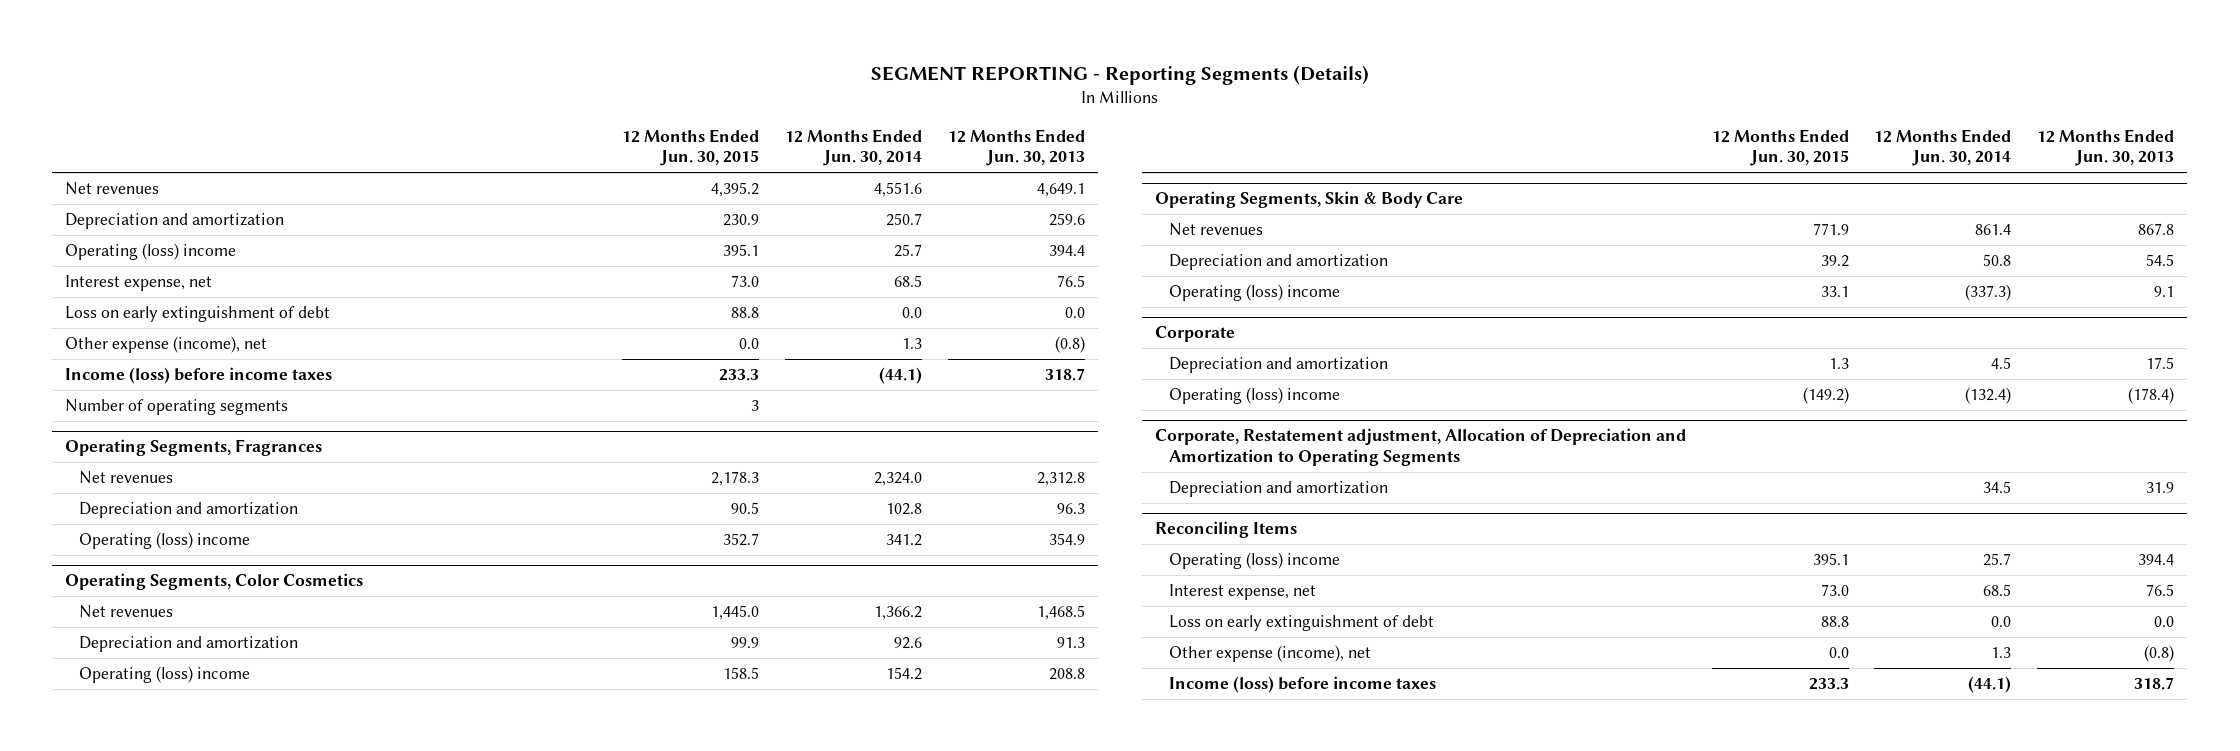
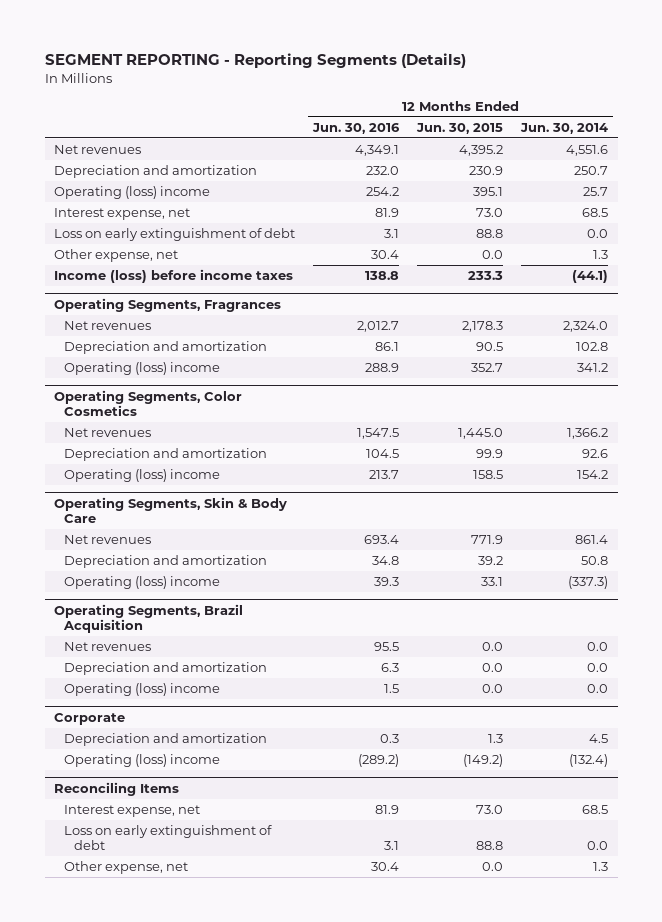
[948,128,1086,167] 12 Months Ended Jun. 30, 2013 -> none
none -> [311,122,400,134] Jun. 30, 2016
[65,336,268,354] Other expense (income), net -> [53,249,178,263] Other expense, net
[65,399,289,416] Number of operating segments -> none
none -> [53,603,243,634] Operating Segments, Brazil Acquisition
none -> [63,642,151,652] Net revenues
none -> [63,662,267,676] Depreciation and amortization
none -> [63,683,220,697] Operating (loss) income
[1154,428,1686,466] Corporate, Restatement adjustment, Allocation of Depreciation and Amortization to Operating Segments -> none
[1168,481,1388,498] Depreciation and amortization -> none
[1168,552,1340,570] Operating (loss) income -> none
[1168,676,1436,694] Income (loss) before income taxes -> none
[1168,645,1371,663] Other expense (income), net -> [63,861,188,875] Other expense, net

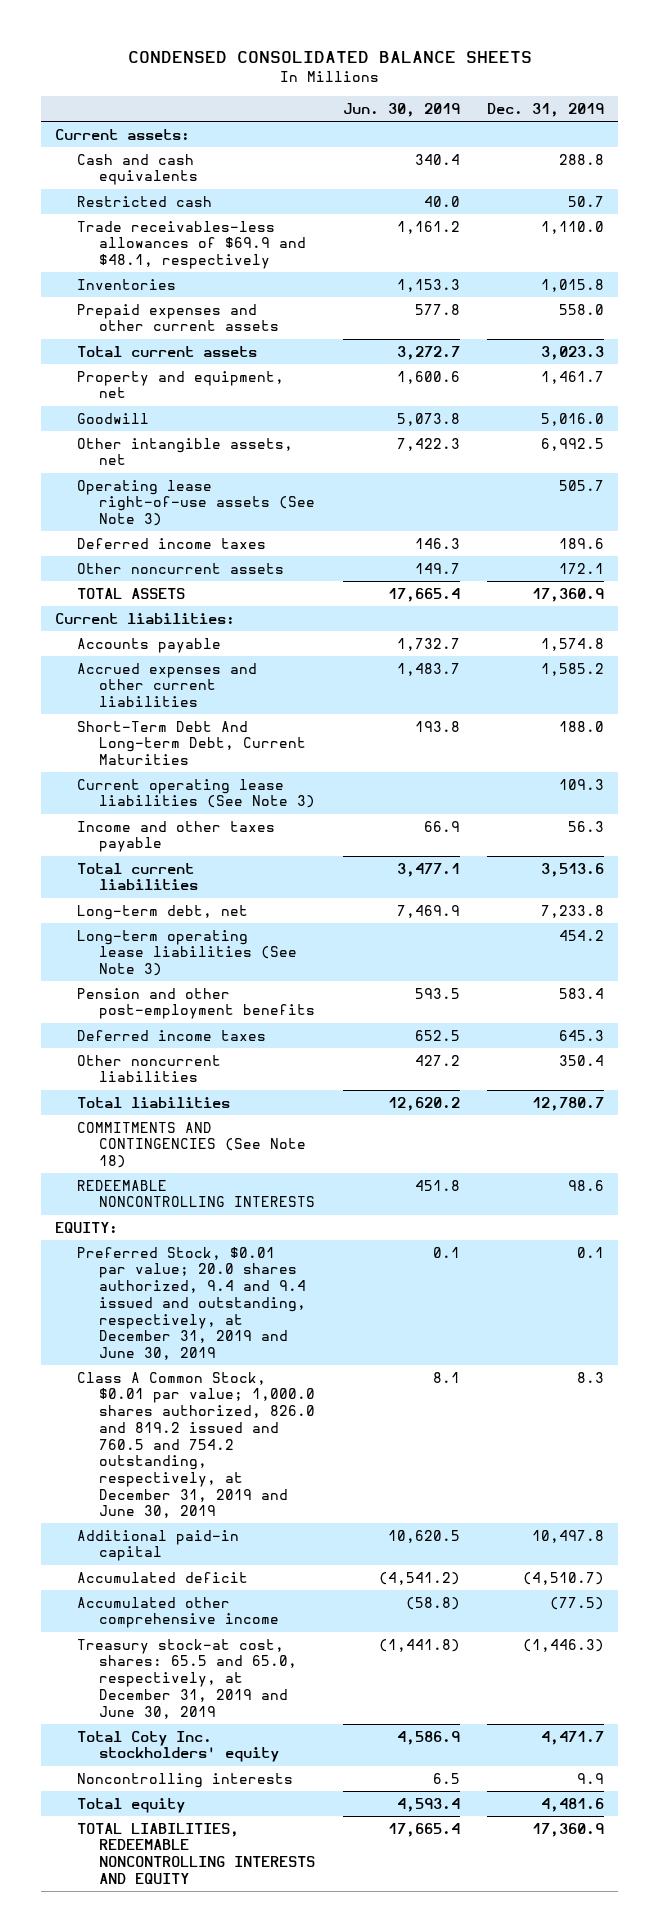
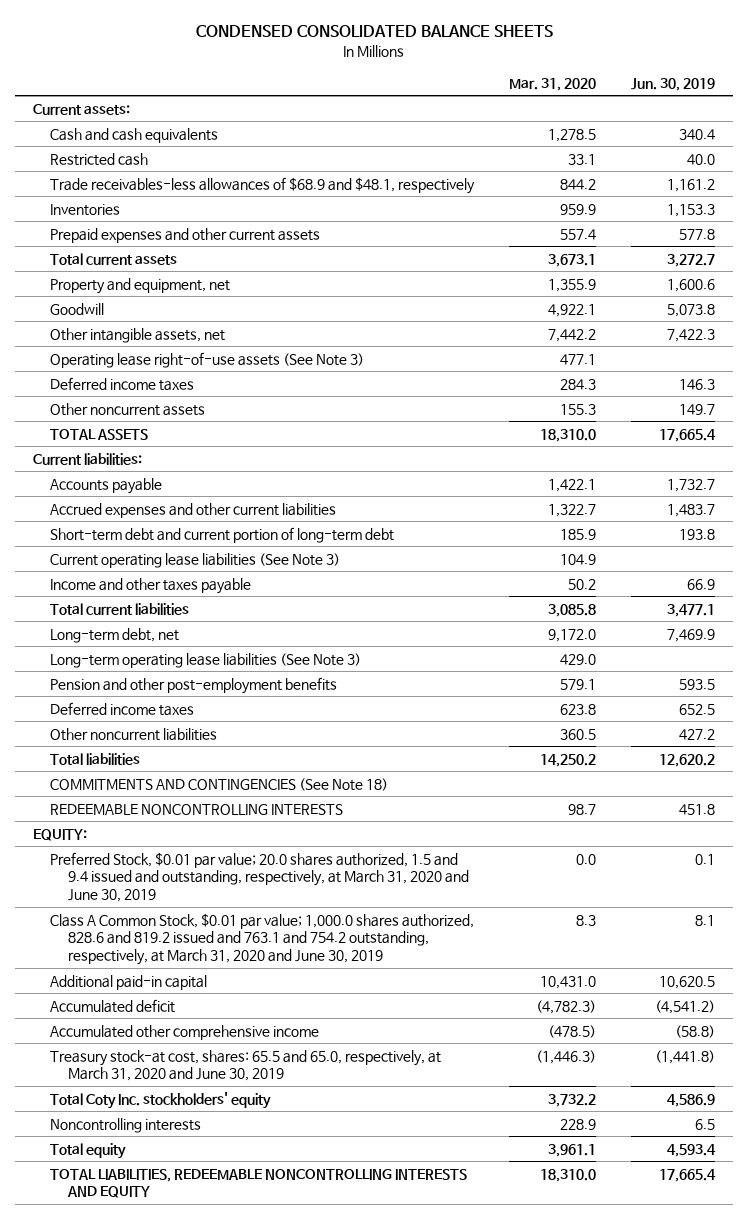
[487,103,605,118] Dec. 31, 2019 -> none
none -> [509,77,597,91] Mar. 31, 2020
[77,220,307,270] Trade receivables-less allowances of $69.9 and $48.1, respectively -> [50,176,476,194] Trade receivables-less allowances of $68.9 and $48.1, respectively
[77,720,307,766] Short-Term Debt And Long-term Debt, Current Maturities -> [50,526,395,543] Short-term debt and current portion of long-term debt
[77,1246,307,1360] Preferred Stock, $0.01 par value; 20.0 shares authorized, 9.4 and 9.4 issued and outstanding, respectively, at December 31, 2019 and June 30, 2019 -> [50,851,469,902] Preferred Stock, $0.01 par value; 20.0 shares authorized, 1.5 and 9.4 issued and outstanding, respectively, at March 31, 2020 and June 30, 2019
[77,1371,316,1519] Class A Common Stock, $0.01 par value; 1,000.0 shares authorized, 826.0 and 819.2 issued and 760.5 and 754.2 outstanding, respectively, at December 31, 2019 and June 30, 2019 -> [50,912,475,965] Class A Common Stock, $0.01 par value; 1,000.0 shares authorized, 828.6 and 819.2 issued and 763.1 and 754.2 outstanding, respectively, at March 31, 2020 and June 30, 2019
[77,1638,298,1719] Treasury stock-at cost, shares: 65.5 and 65.0, respectively, at December 31, 2019 and June 30, 2019 -> [50,1049,442,1082] Treasury stock-at cost, shares: 65.5 and 65.0, respectively, at March 31, 2020 and June 30, 2019

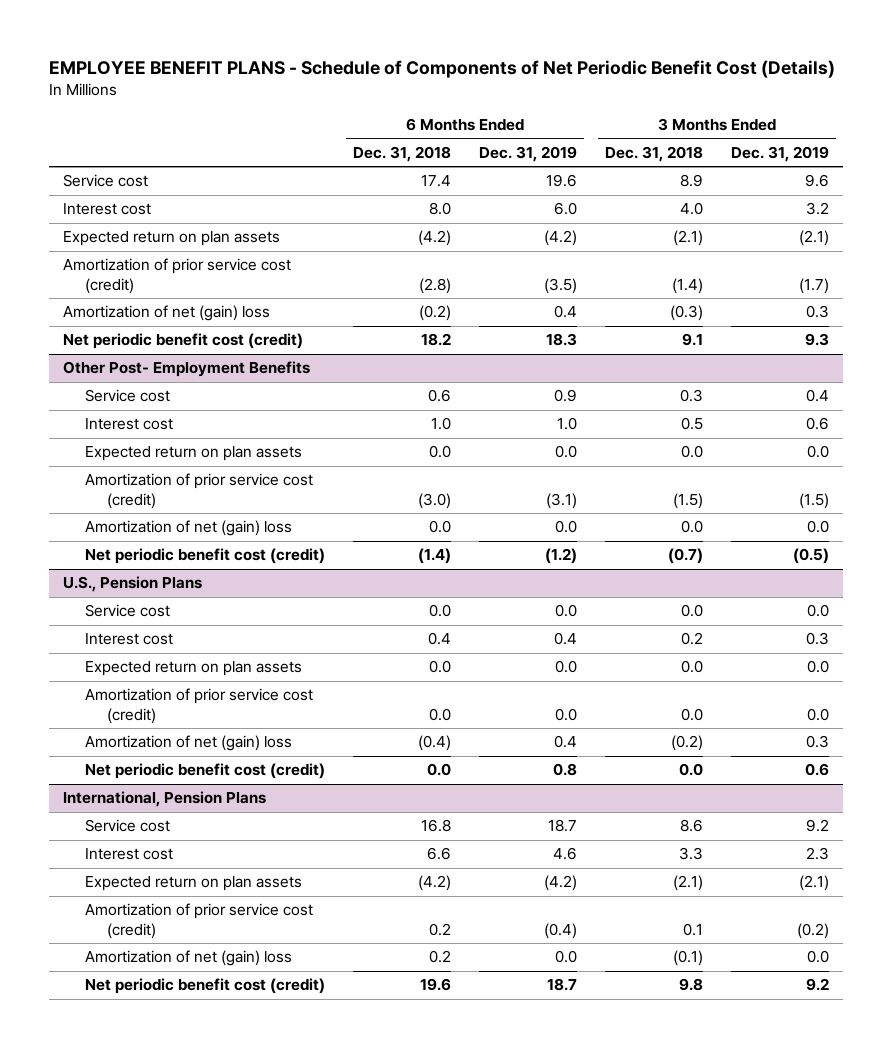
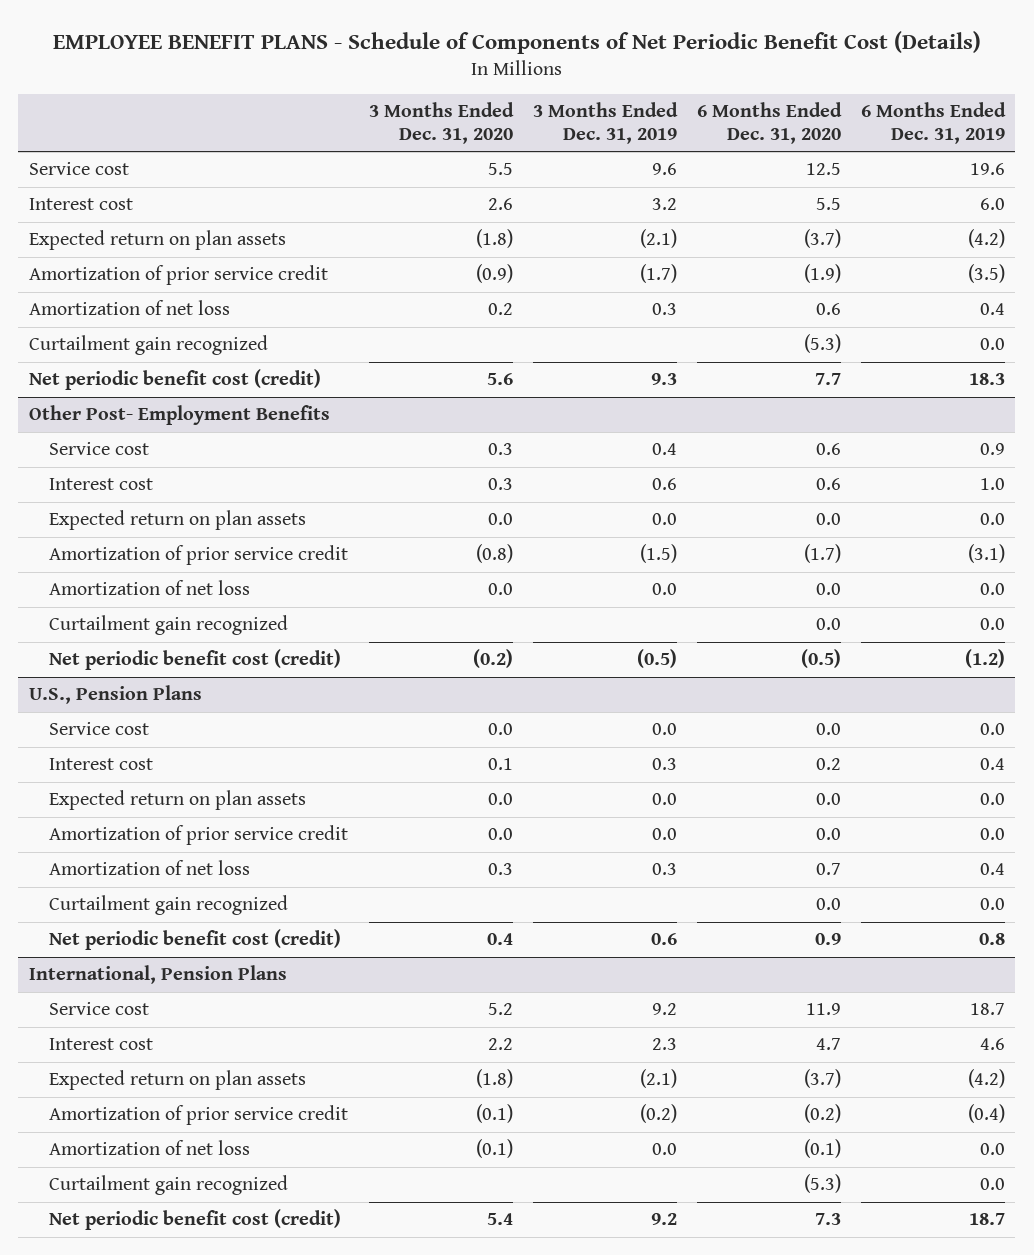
[352,145,451,162] Dec. 31, 2018 -> none
[604,145,703,162] Dec. 31, 2018 -> none
none -> [368,102,514,144] 3 Months Ended Dec. 31, 2020
none -> [697,102,843,144] 6 Months Ended Dec. 31, 2020
[63,258,292,294] Amortization of prior service cost (credit) -> [28,265,328,286] Amortization of prior service credit
[63,305,271,322] Amortization of net (gain) loss -> [28,300,230,316] Amortization of net loss
none -> [28,335,268,356] Curtailment gain recognized
[85,473,314,509] Amortization of prior service cost (credit) -> [49,545,349,566] Amortization of prior service credit
[85,520,293,537] Amortization of net (gain) loss -> [49,580,251,596] Amortization of net loss
none -> [49,615,289,636] Curtailment gain recognized
[85,688,314,724] Amortization of prior service cost (credit) -> [49,825,349,846] Amortization of prior service credit
[85,735,293,752] Amortization of net (gain) loss -> [49,860,251,876] Amortization of net loss
none -> [49,895,289,916] Curtailment gain recognized
[85,903,314,939] Amortization of prior service cost (credit) -> [49,1105,349,1126] Amortization of prior service credit
[85,950,293,967] Amortization of net (gain) loss -> [49,1140,251,1156] Amortization of net loss
none -> [49,1175,289,1196] Curtailment gain recognized

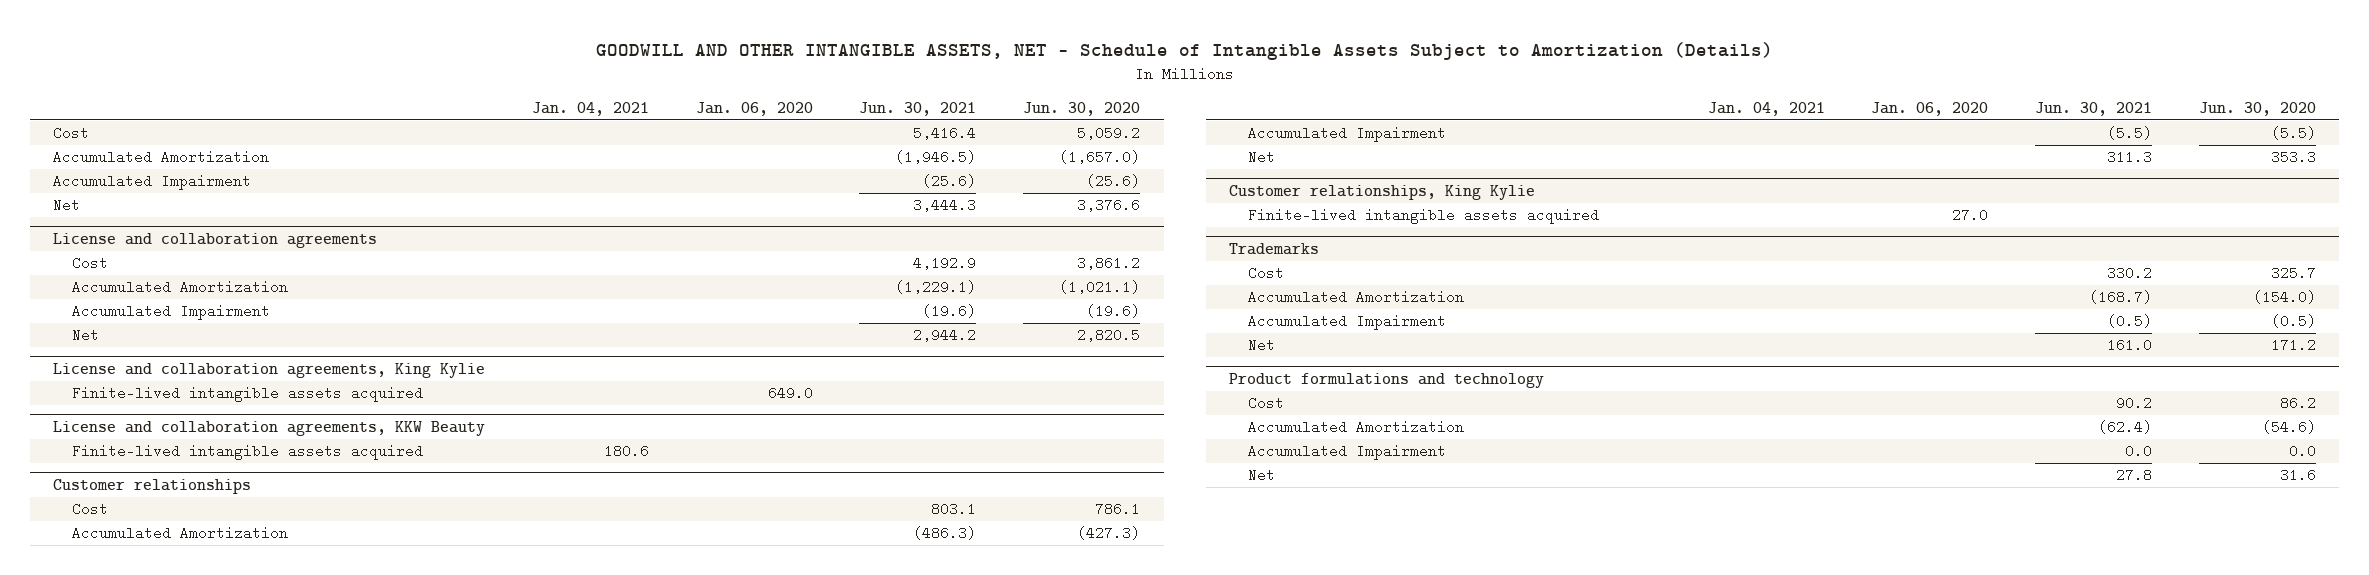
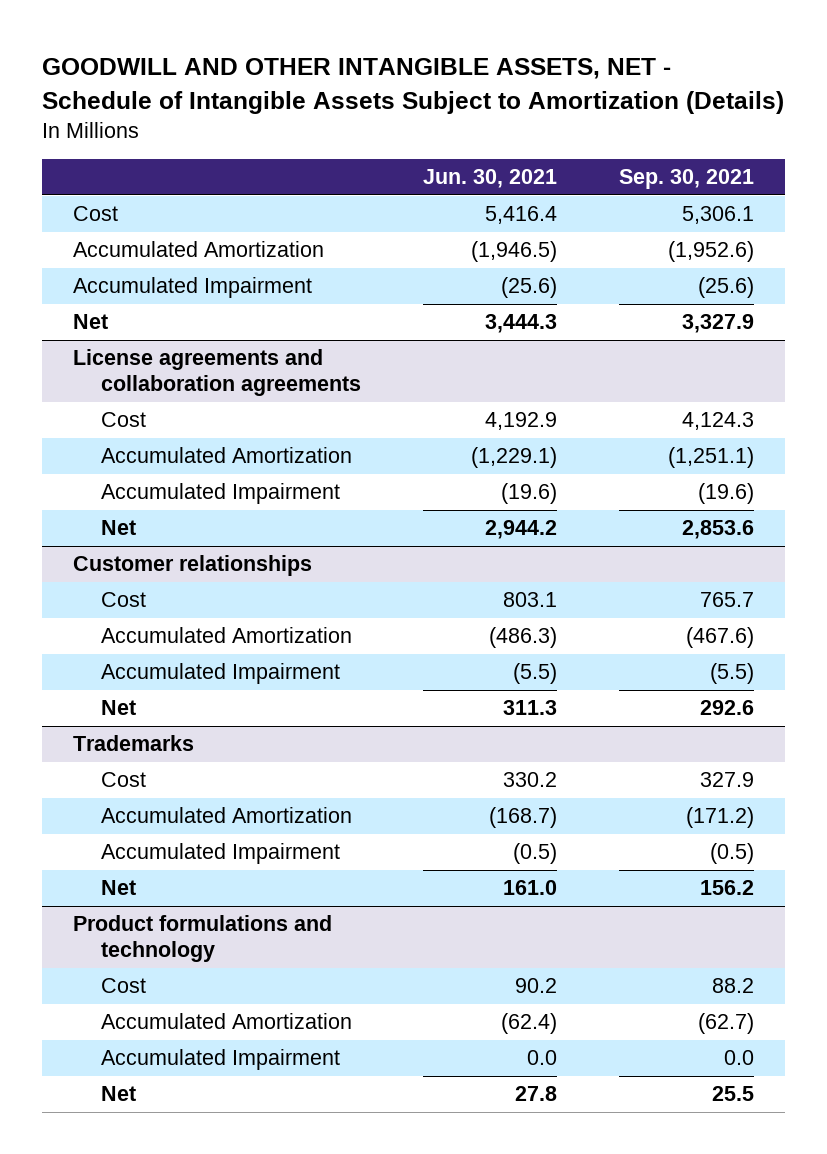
[531,101,649,116] Jan. 04, 2021 -> none
[695,101,813,116] Jan. 06, 2020 -> none
[1023,101,1141,116] Jun. 30, 2020 -> none
none -> [619,169,755,190] Sep. 30, 2021
[53,232,378,248] License and collaboration agreements -> [73,349,361,397] License agreements and collaboration agreements
[53,362,486,378] License and collaboration agreements, King Kylie -> none
[72,386,424,403] Finite-lived intangible assets acquired -> none
[53,420,486,436] License and collaboration agreements, KKW Beauty -> none
[72,444,424,461] Finite-lived intangible assets acquired -> none
[1229,184,1536,200] Customer relationships, King Kylie -> none
[1247,208,1599,225] Finite-lived intangible assets acquired -> none

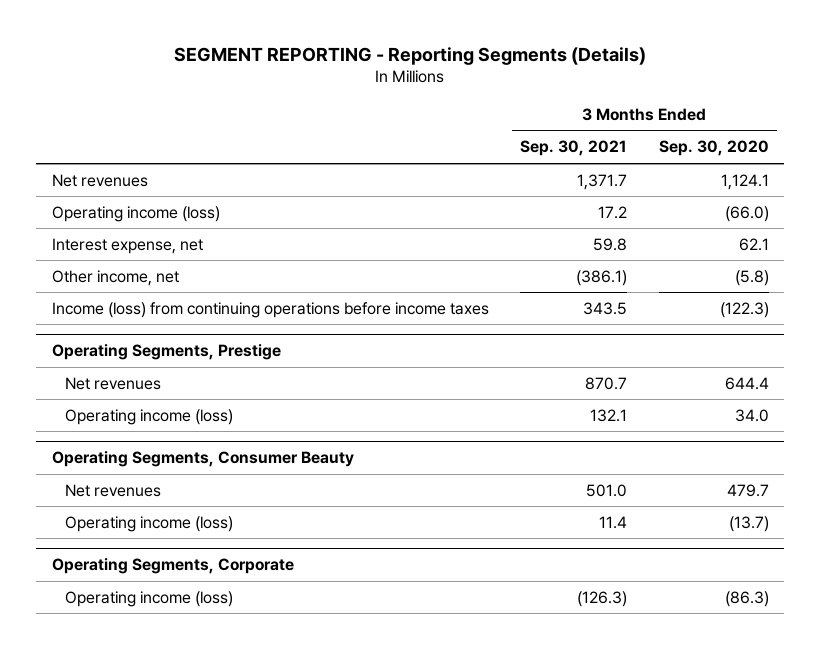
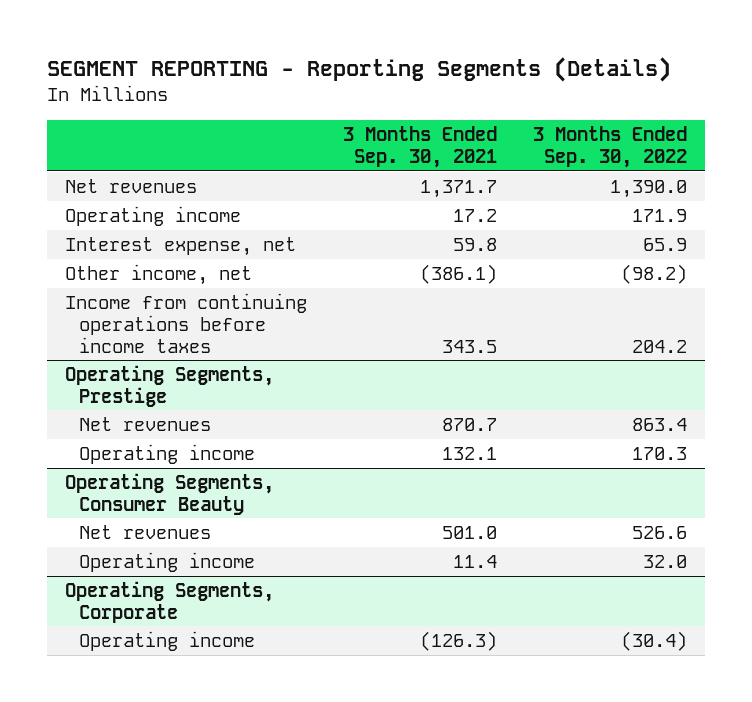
[658,140,769,157] Sep. 30, 2020 -> none
none -> [532,125,687,168] 3 Months Ended Sep. 30, 2022
[51,205,220,222] Operating income (loss) -> [65,205,242,226] Operating income
[51,301,489,318] Income (loss) from continuing operations before income taxes -> [65,292,308,353] Income from continuing operations before income taxes
[65,408,234,425] Operating income (loss) -> [79,443,256,464] Operating income
[65,515,234,532] Operating income (loss) -> [79,551,256,572] Operating income
[65,590,234,607] Operating income (loss) -> [79,630,256,651] Operating income

